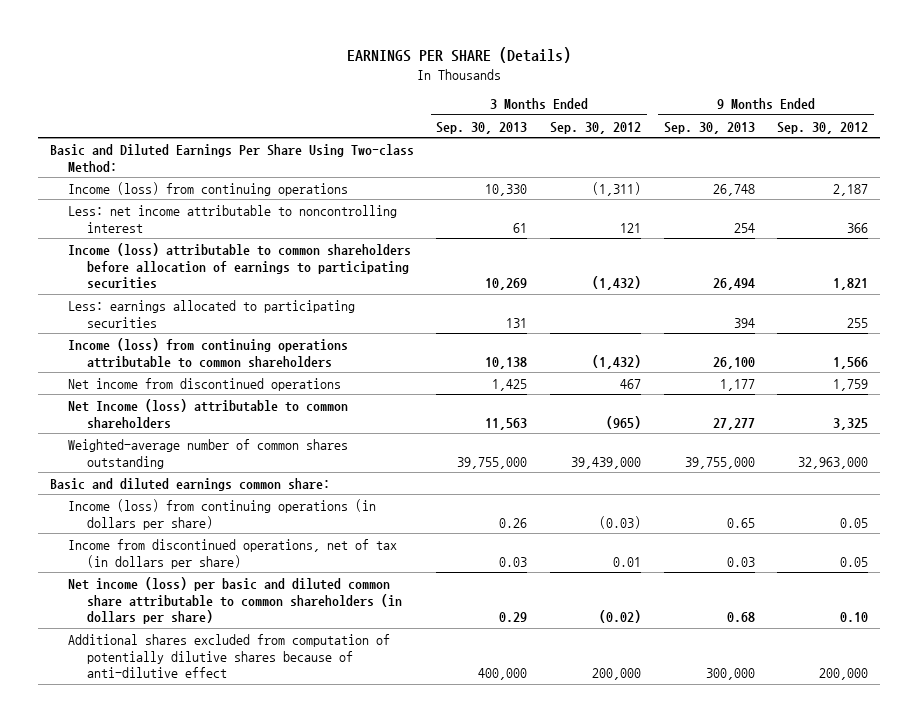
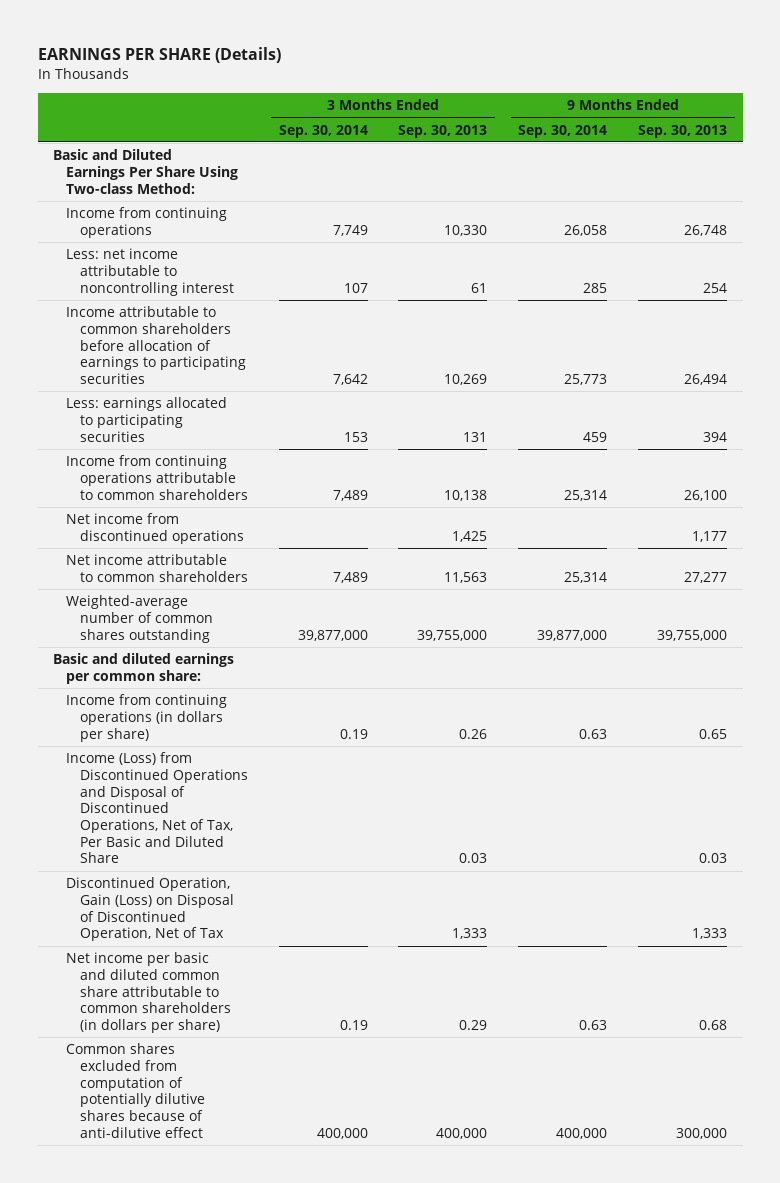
[550,121,642,134] Sep. 30, 2012 -> none
[777,121,869,134] Sep. 30, 2012 -> none
none -> [278,124,368,138] Sep. 30, 2014
none -> [518,124,608,138] Sep. 30, 2014
[68,181,349,196] Income (loss) from continuing operations -> [66,207,228,239] Income from continuing operations
[68,242,412,290] Income (loss) attributable to common shareholders before allocation of earnings to participating securities -> [66,306,246,385] Income attributable to common shareholders before allocation of earnings to participating securities
[68,337,349,368] Income (loss) from continuing operations attributable to common shareholders -> [66,455,248,500] Income from continuing operations attributable to common shareholders
[68,398,349,428] Net Income (loss) attributable to common shareholders -> [66,554,248,583] Net income attributable to common shareholders
[49,477,330,491] Basic and diluted earnings common share: -> [53,653,235,685] Basic and diluted earnings per common share:
[68,498,377,530] Income (loss) from continuing operations (in dollars per share) -> [66,694,228,742] Income from continuing operations (in dollars per share)
[68,538,398,569] Income from discontinued operations, net of tax (in dollars per share) -> [66,752,248,864] Income (Loss) from Discontinued Operations and Disposal of Discontinued Operations, Net of Tax, Per Basic and Diluted Share
none -> [66,877,234,942] Discontinued Operation, Gain (Loss) on Disposal of Discontinued Operation, Net of Tax
[68,576,402,625] Net income (loss) per basic and diluted common share attributable to common shareholders (in dollars per share) -> [66,952,231,1034] Net income per basic and diluted common share attributable to common shareholders (in dollars per share)
[68,633,391,679] Additional shares excluded from computation of potentially dilutive shares because of anti-dilutive effect -> [66,1043,205,1138] Common shares excluded from computation of potentially dilutive shares because of anti-dilutive effect

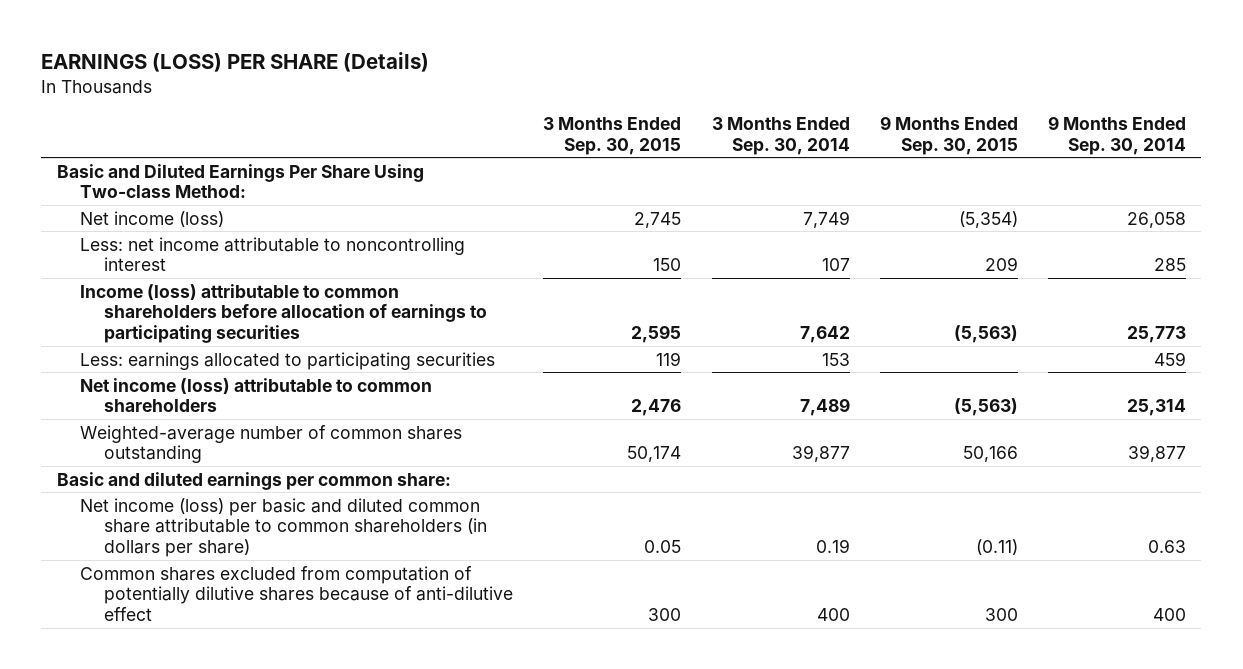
[37,46,281,63] EARNINGS PER SHARE (Details) -> [41,51,430,72] EARNINGS (LOSS) PER SHARE (Details)
[398,124,488,138] Sep. 30, 2013 -> none
[638,124,728,138] Sep. 30, 2013 -> none
none -> [543,116,682,155] 3 Months Ended Sep. 30, 2015
none -> [879,115,1018,155] 9 Months Ended Sep. 30, 2015
[66,207,228,239] Income from continuing operations -> [80,210,225,227] Net income (loss)
[66,306,246,385] Income attributable to common shareholders before allocation of earnings to participating securities -> [80,283,487,344] Income (loss) attributable to common shareholders before allocation of earnings to participating securities
[66,455,248,500] Income from continuing operations attributable to common shareholders -> none
[66,513,244,545] Net income from discontinued operations -> none
[66,554,248,583] Net income attributable to common shareholders -> [80,377,433,413] Net income (loss) attributable to common shareholders
[297,629,368,641] 39,877,000 -> [791,445,850,463] 39,877
[537,629,608,641] 39,877,000 -> [1128,445,1187,463] 39,877
[66,694,228,742] Income from continuing operations (in dollars per share) -> none
[66,752,248,864] Income (Loss) from Discontinued Operations and Disposal of Discontinued Operations, Net of Tax, Per Basic and Diluted Share -> none
[66,877,234,942] Discontinued Operation, Gain (Loss) on Disposal of Discontinued Operation, Net of Tax -> none
[66,952,231,1034] Net income per basic and diluted common share attributable to common shareholders (in dollars per share) -> [80,497,487,558] Net income (loss) per basic and diluted common share attributable to common shareholders (in dollars per share)
[316,1127,368,1139] 400,000 -> [816,608,850,622] 400
[556,1127,608,1139] 400,000 -> [1153,608,1187,622] 400

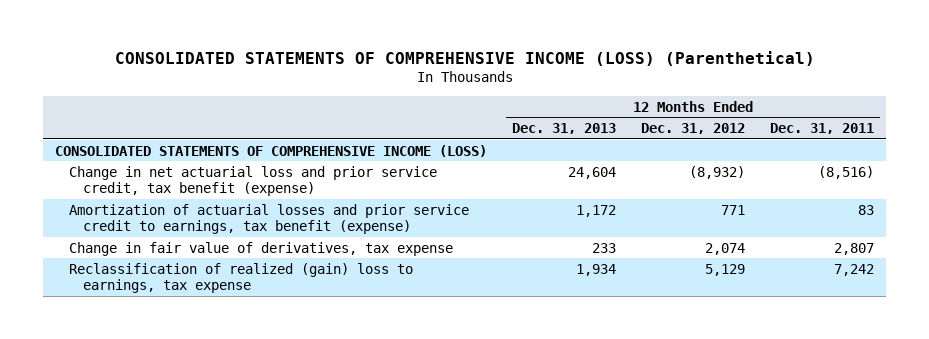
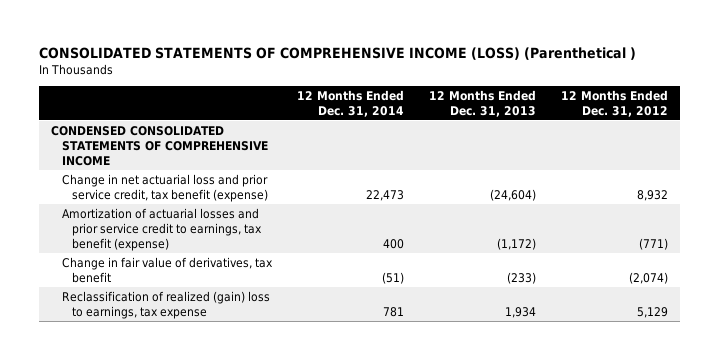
[114,50,815,66] CONSOLIDATED STATEMENTS OF COMPREHENSIVE INCOME (LOSS) (Parenthetical) -> [38,46,636,60] CONSOLIDATED STATEMENTS OF COMPREHENSIVE INCOME (LOSS) (Parenthetical )
[770,123,875,135] Dec. 31, 2011 -> none
none -> [296,89,404,118] 12 Months Ended Dec. 31, 2014
[55,144,488,157] CONSOLIDATED STATEMENTS OF COMPREHENSIVE INCOME (LOSS) -> [51,125,268,167] CONDENSED CONSOLIDATED STATEMENTS OF COMPREHENSIVE INCOME
[568,166,617,179] 24,604 -> [489,188,536,201] (24,604)
[689,165,746,179] (8,932) -> [636,189,668,201] 8,932
[576,204,617,217] 1,172 -> [496,238,536,251] (1,172)
[721,204,746,215] 771 -> [638,238,668,251] (771)
[68,241,453,256] Change in fair value of derivatives, tax expense -> [61,256,273,283] Change in fair value of derivatives, tax benefit
[592,242,617,253] 233 -> [506,271,536,284] (233)
[705,242,746,255] 2,074 -> [628,271,668,284] (2,074)

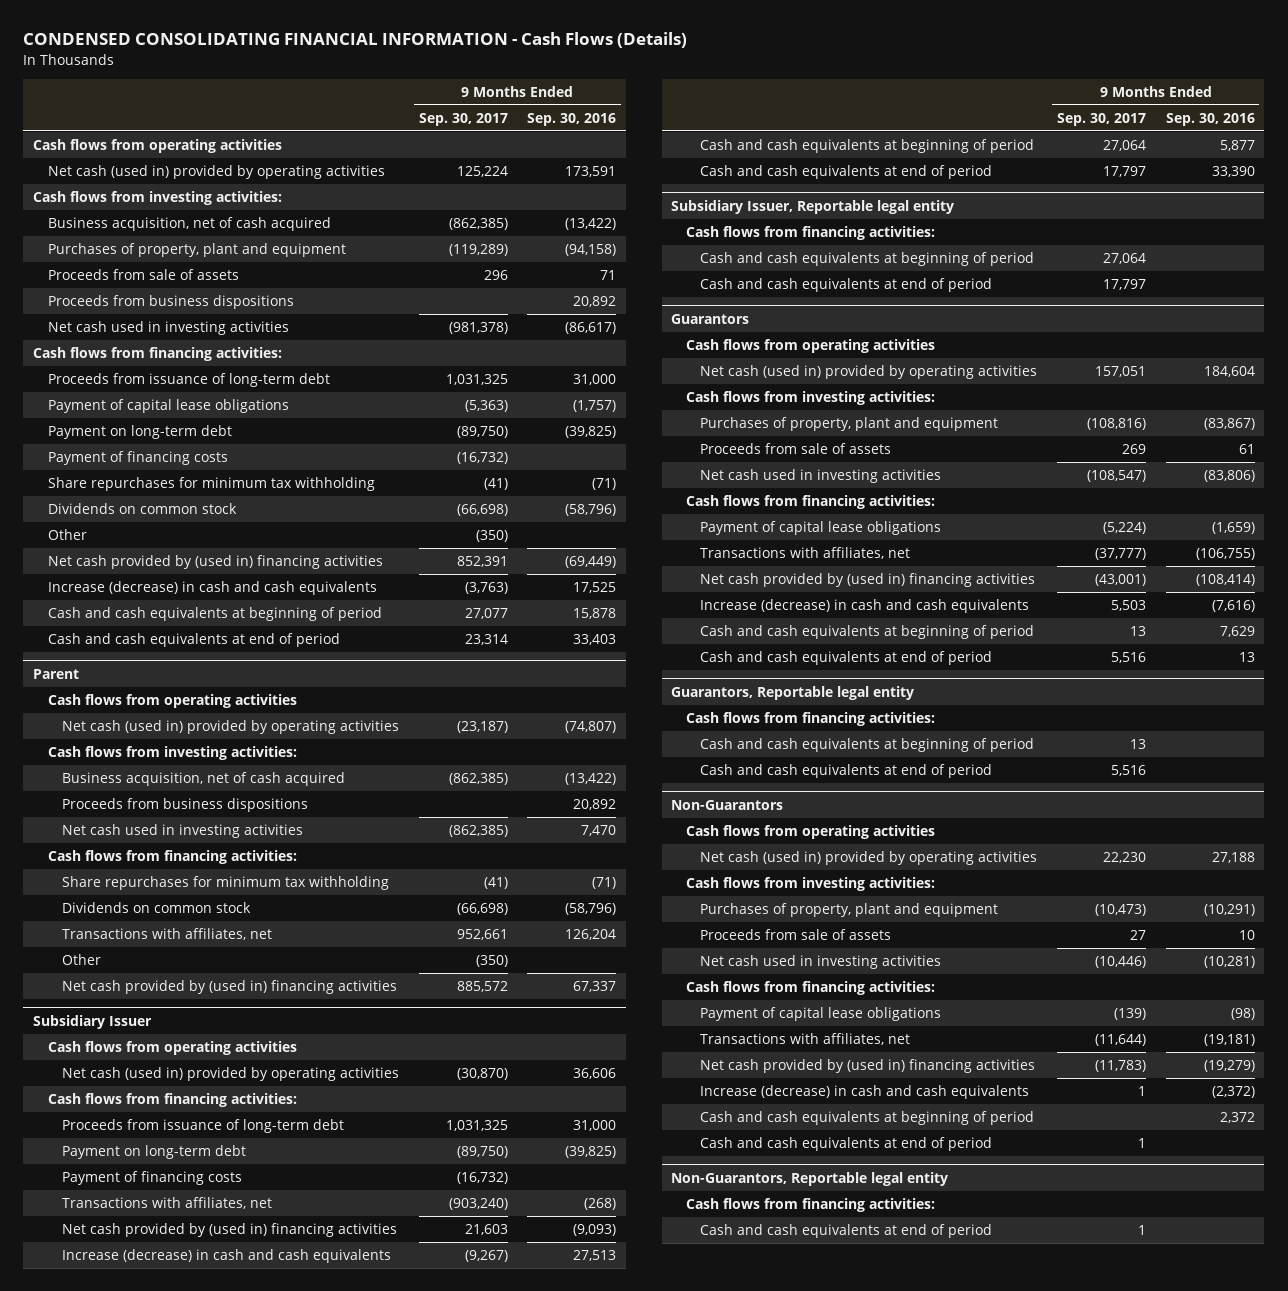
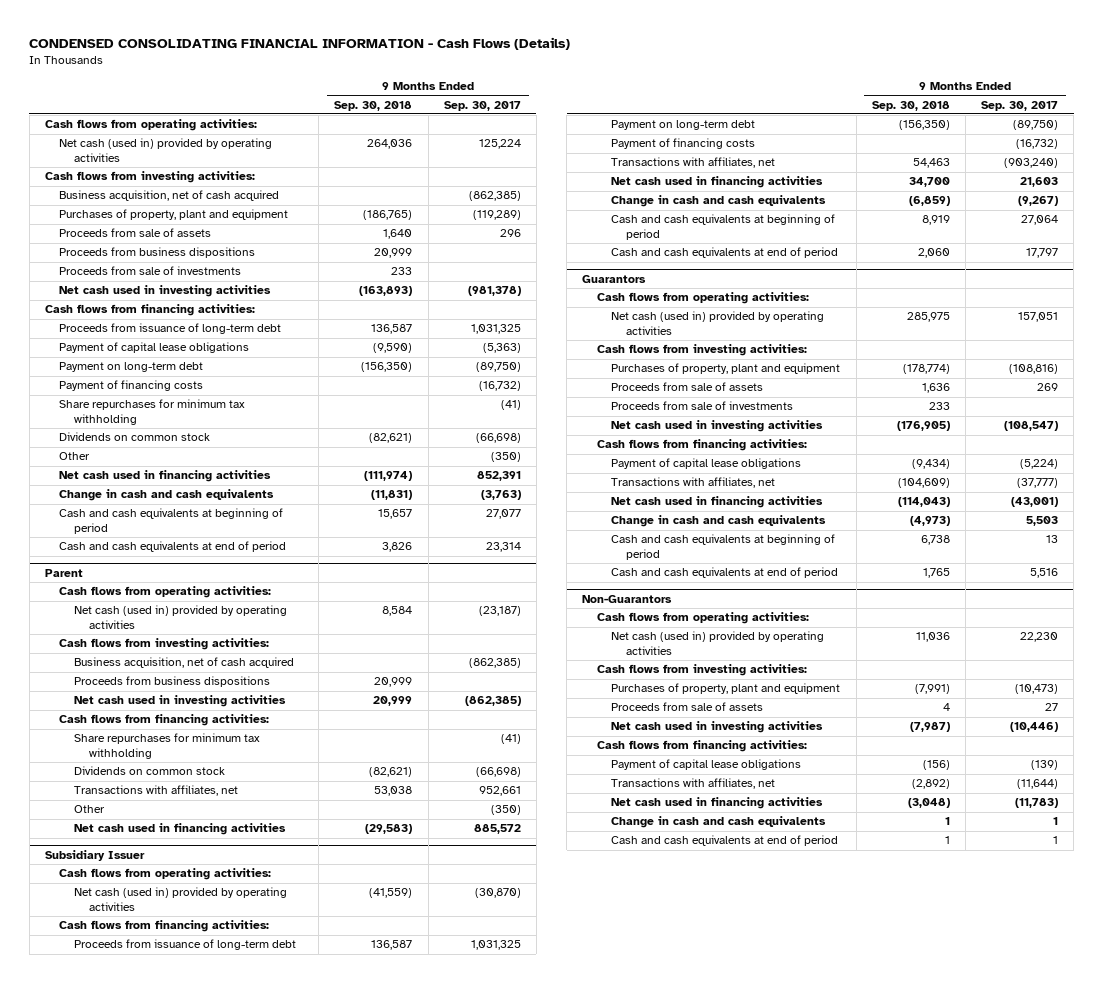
[527,112,617,126] Sep. 30, 2016 -> none
none -> [334,100,413,111] Sep. 30, 2018
[33,139,283,154] Cash flows from operating activities -> [44,119,257,132] Cash flows from operating activities:
none -> [59,266,242,276] Proceeds from sale of investments
[47,555,383,570] Net cash provided by (used in) financing activities -> [59,470,272,483] Net cash used in financing activities
[47,581,377,596] Increase (decrease) in cash and cash equivalents -> [59,489,275,502] Change in cash and cash equivalents
[47,694,297,709] Cash flows from operating activities -> [59,586,272,599] Cash flows from operating activities:
[61,980,397,995] Net cash provided by (used in) financing activities -> [74,823,287,836] Net cash used in financing activities
[47,1041,297,1056] Cash flows from operating activities -> [59,868,272,881] Cash flows from operating activities:
[700,139,1035,154] Cash and cash equivalents at beginning of period -> none
[700,165,993,180] Cash and cash equivalents at end of period -> none
[671,199,955,214] Subsidiary Issuer, Reportable legal entity -> none
[685,226,935,241] Cash flows from financing activities: -> none
[61,1223,397,1238] Net cash provided by (used in) financing activities -> [611,176,824,189] Net cash used in financing activities
[61,1249,391,1264] Increase (decrease) in cash and cash equivalents -> [611,195,827,208] Change in cash and cash equivalents
[685,339,935,354] Cash flows from operating activities -> [596,292,809,305] Cash flows from operating activities:
none -> [611,401,794,411] Proceeds from sale of investments
[700,625,1035,640] Cash and cash equivalents at beginning of period -> none
[700,651,993,666] Cash and cash equivalents at end of period -> none
[671,685,915,700] Guarantors, Reportable legal entity -> none
[685,712,935,727] Cash flows from financing activities: -> none
[700,573,1036,588] Net cash provided by (used in) financing activities -> [611,496,824,509] Net cash used in financing activities
[700,599,1030,614] Increase (decrease) in cash and cash equivalents -> [611,515,827,528] Change in cash and cash equivalents
[685,825,935,840] Cash flows from operating activities -> [596,612,809,625] Cash flows from operating activities:
[700,1111,1035,1126] Cash and cash equivalents at beginning of period -> none
[700,1137,993,1152] Cash and cash equivalents at end of period -> none
[671,1171,949,1186] Non-Guarantors, Reportable legal entity -> none
[685,1198,935,1213] Cash flows from financing activities: -> none
[700,1059,1036,1074] Net cash provided by (used in) financing activities -> [611,797,824,810] Net cash used in financing activities
[700,1085,1030,1100] Increase (decrease) in cash and cash equivalents -> [611,816,827,829] Change in cash and cash equivalents

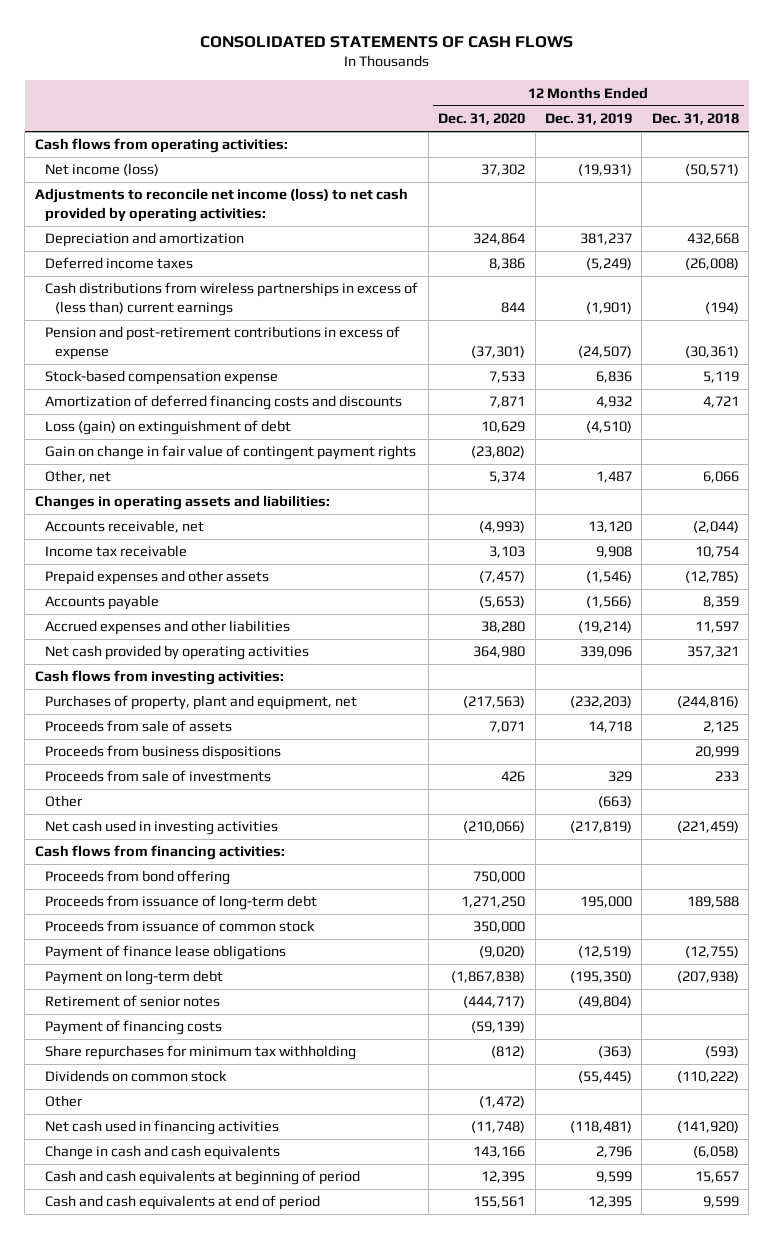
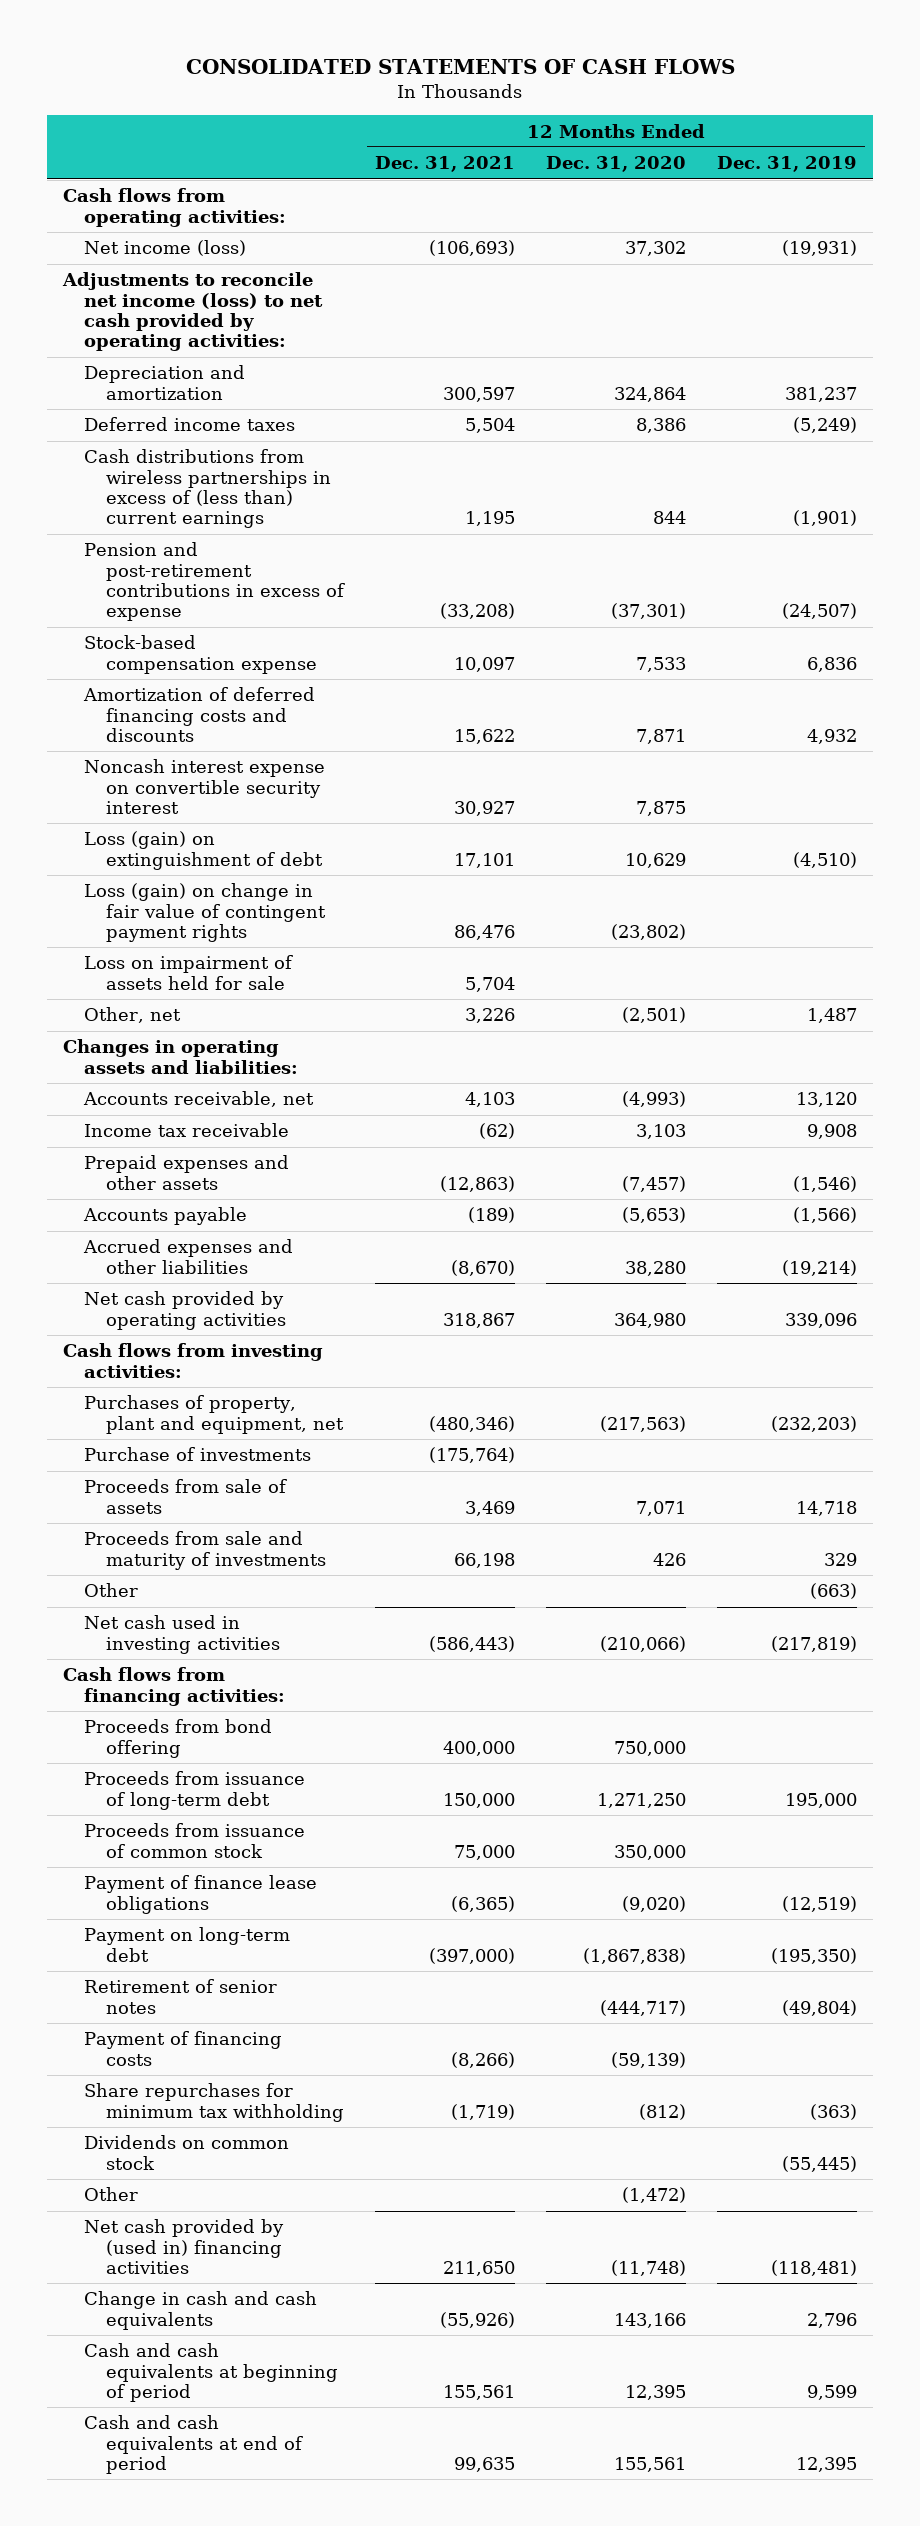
[651,113,739,126] Dec. 31, 2018 -> none
none -> [375,156,516,173] Dec. 31, 2021
none -> [84,759,326,814] Noncash interest expense on convertible security interest
[45,445,417,461] Gain on change in fair value of contingent payment rights -> [84,883,326,942] Loss (gain) on change in fair value of contingent payment rights
none -> [84,955,294,990] Loss on impairment of assets held for sale
[489,471,526,484] 5,374 -> [622,1007,687,1024] (2,501)
none -> [84,1447,312,1462] Purchase of investments
[45,745,282,761] Proceeds from business dispositions -> none
[45,770,272,783] Proceeds from sale of investments -> [84,1531,326,1570] Proceeds from sale and maturity of investments
[45,1120,280,1136] Net cash used in financing activities -> [84,2219,285,2274] Net cash provided by (used in) financing activities

